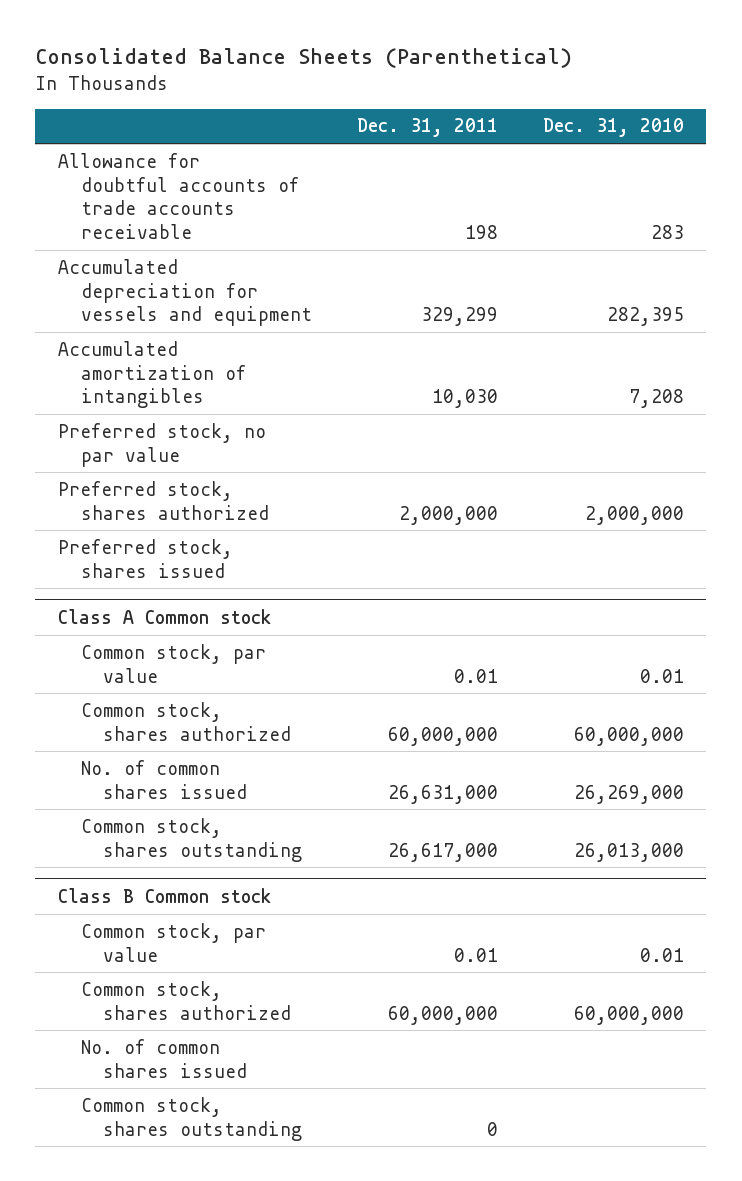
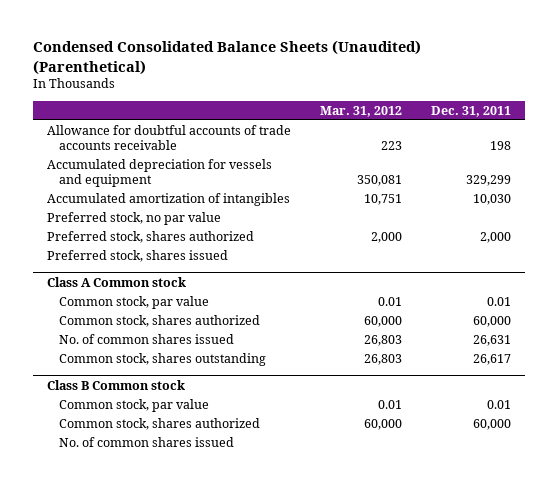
[35,48,573,69] Consolidated Balance Sheets (Parenthetical) -> [32,40,421,75] Condensed Consolidated Balance Sheets (Unaudited) (Parenthetical)
[542,118,684,138] Dec. 31, 2010 -> none
none -> [319,105,402,117] Mar. 31, 2012
[398,505,498,525] 2,000,000 -> [479,231,511,243] 2,000
[387,726,498,746] 60,000,000 -> [472,315,511,327] 60,000
[387,784,498,804] 26,631,000 -> [472,334,511,346] 26,631
[387,842,498,862] 26,617,000 -> [472,353,511,365] 26,617
[387,1005,498,1025] 60,000,000 -> [472,418,511,430] 60,000
[80,1096,303,1141] Common stock, shares outstanding -> none

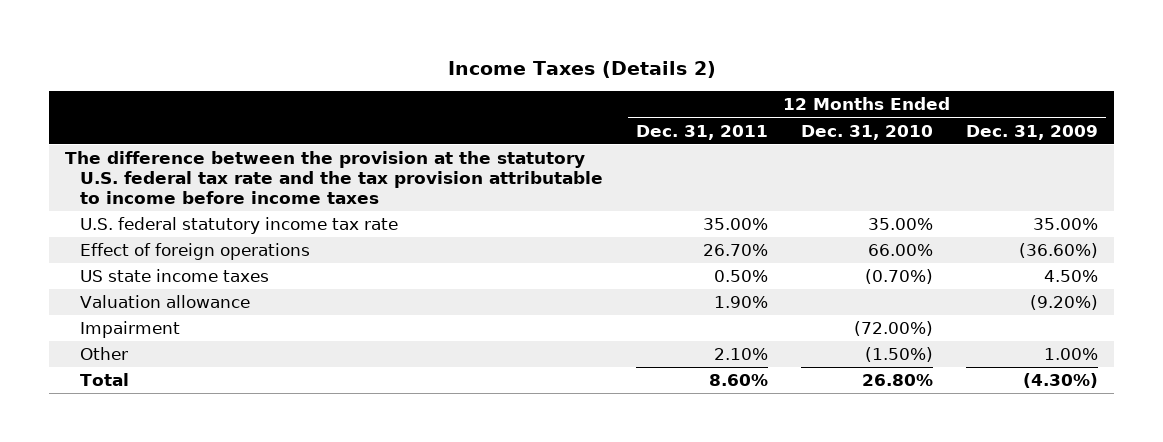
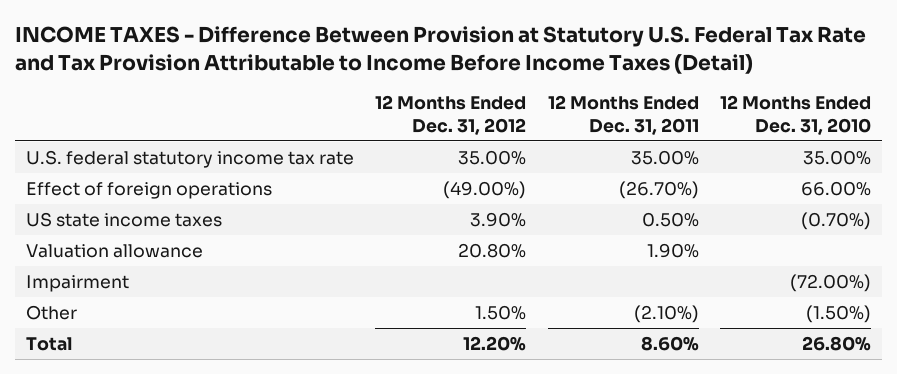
[447,60,716,78] Income Taxes (Details 2) -> [14,26,866,74] INCOME TAXES - Difference Between Provision at Statutory U.S. Federal Tax Rate and Tax Provision Attributable to Income Before Income Taxes (Detail)
[965,124,1098,140] Dec. 31, 2009 -> none
none -> [375,95,527,135] 12 Months Ended Dec. 31, 2012
[65,151,604,205] The difference between the provision at the statutory U.S. federal tax rate and the tax provision attributable to income before income taxes -> none
[703,244,769,257] 26.70% -> [618,181,699,200] (26.70%)
[714,348,769,361] 2.10% -> [633,305,699,324] (2.10%)

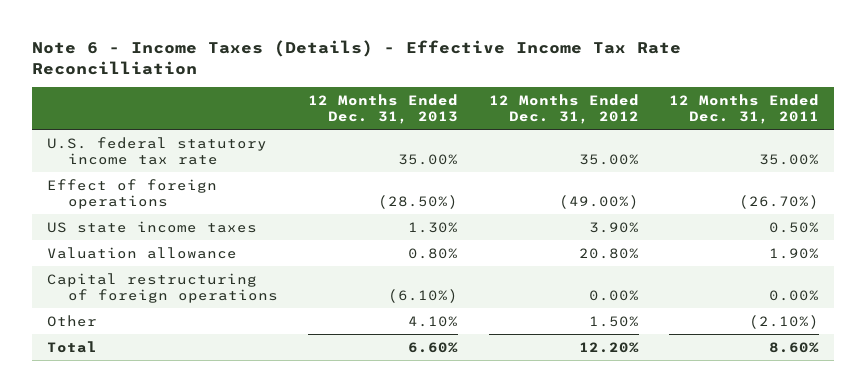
[14,26,866,74] INCOME TAXES - Difference Between Provision at Statutory U.S. Federal Tax Rate and Tax Provision Attributable to Income Before Income Taxes (Detail) -> [31,39,681,75] Note 6 - Income Taxes (Details) - Effective Income Tax Rate Reconcilliation
[720,95,872,135] 12 Months Ended Dec. 31, 2010 -> none
none -> [308,93,459,125] 12 Months Ended Dec. 31, 2013
[25,275,129,293] Impairment -> none
none -> [47,272,279,304] Capital restructuring of foreign operations

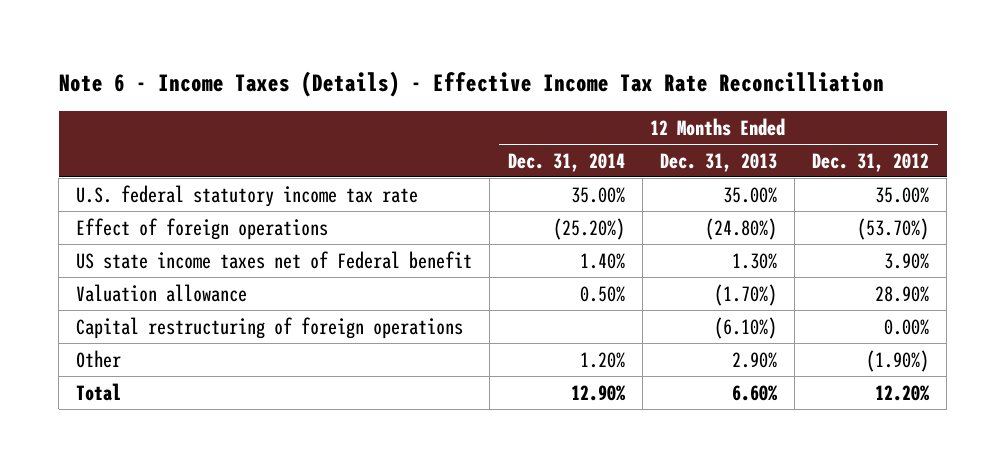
[669,93,820,125] 12 Months Ended Dec. 31, 2011 -> none
none -> [507,152,625,172] Dec. 31, 2014
[378,195,459,210] (28.50%) -> [704,217,777,240] (24.80%)
[558,195,639,210] (49.00%) -> [856,217,929,240] (53.70%)
[47,220,258,233] US state income taxes -> [76,250,473,269] US state income taxes net of Federal benefit
[408,247,459,259] 0.80% -> [713,283,777,306] (1.70%)
[578,247,639,259] 20.80% -> [874,285,929,302] 28.90%
[408,315,459,327] 4.10% -> [731,351,777,368] 2.90%
[588,315,639,327] 1.50% -> [865,349,929,372] (1.90%)

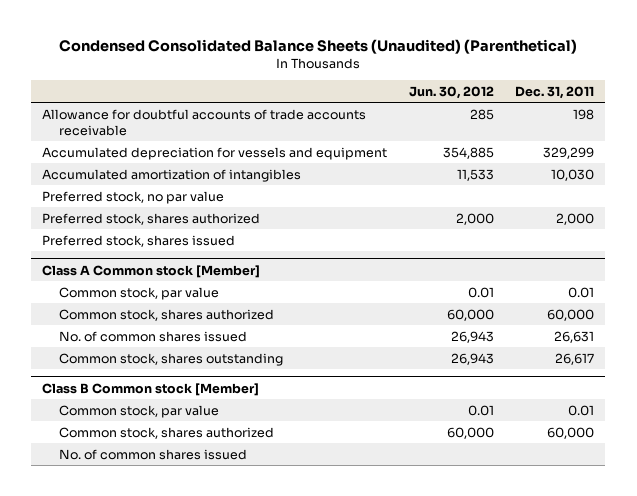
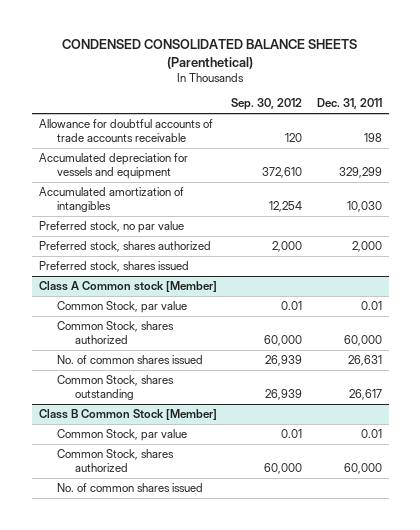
[59,38,578,54] Condensed Consolidated Balance Sheets (Unaudited) (Parenthetical) -> [62,39,358,69] CONDENSED CONSOLIDATED BALANCE SHEETS (Parenthetical)
[408,85,494,99] Jun. 30, 2012 -> none
none -> [231,98,303,111] Sep. 30, 2012
[59,286,220,300] Common stock, par value -> [56,301,187,314] Common Stock, par value
[59,308,275,321] Common stock, shares authorized -> [56,321,174,345] Common Stock, shares authorized
[59,352,284,366] Common stock, shares outstanding -> [56,375,174,401] Common Stock, shares outstanding
[42,382,260,396] Class B Common stock [Member] -> [38,409,217,421] Class B Common Stock [Member]
[59,404,220,418] Common stock, par value -> [56,429,187,442] Common Stock, par value
[59,426,275,439] Common stock, shares authorized -> [56,449,174,473] Common Stock, shares authorized

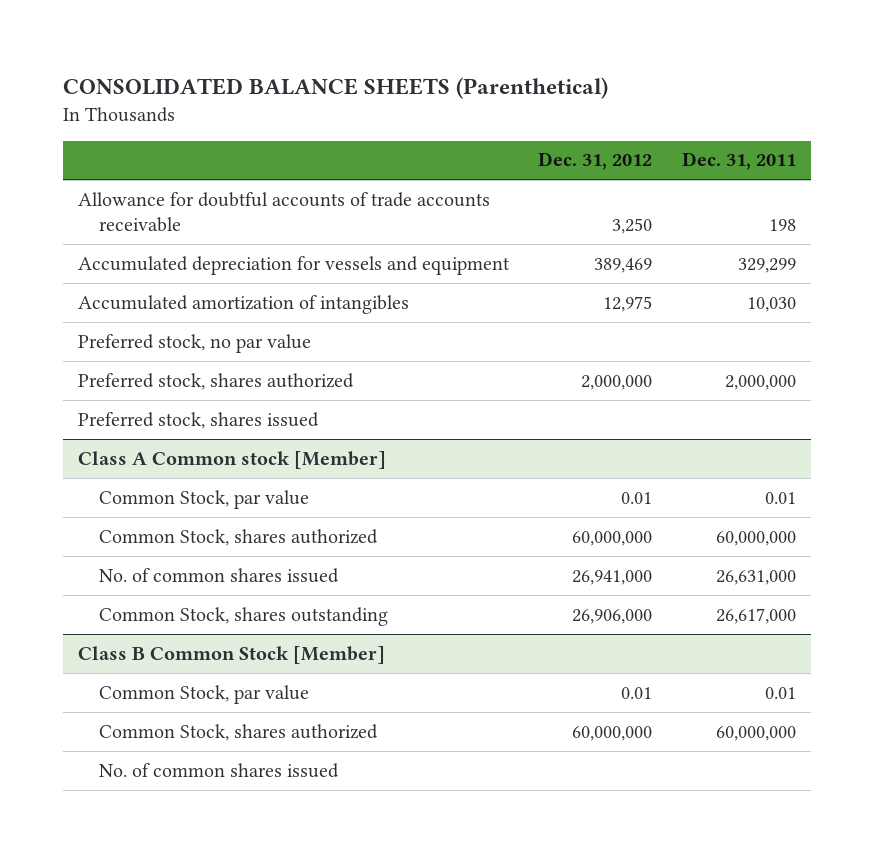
[62,39,358,69] CONDENSED CONSOLIDATED BALANCE SHEETS (Parenthetical) -> [63,76,609,99] CONSOLIDATED BALANCE SHEETS (Parenthetical)
[231,98,303,111] Sep. 30, 2012 -> none
none -> [538,152,653,171] Dec. 31, 2012
[351,241,382,253] 2,000 -> [724,374,796,390] 2,000,000
[343,335,382,347] 60,000 -> [715,530,796,546] 60,000,000
[347,355,382,367] 26,631 -> [715,569,796,585] 26,631,000
[348,389,382,401] 26,617 -> [715,607,796,624] 26,617,000
[343,463,382,475] 60,000 -> [715,725,796,741] 60,000,000

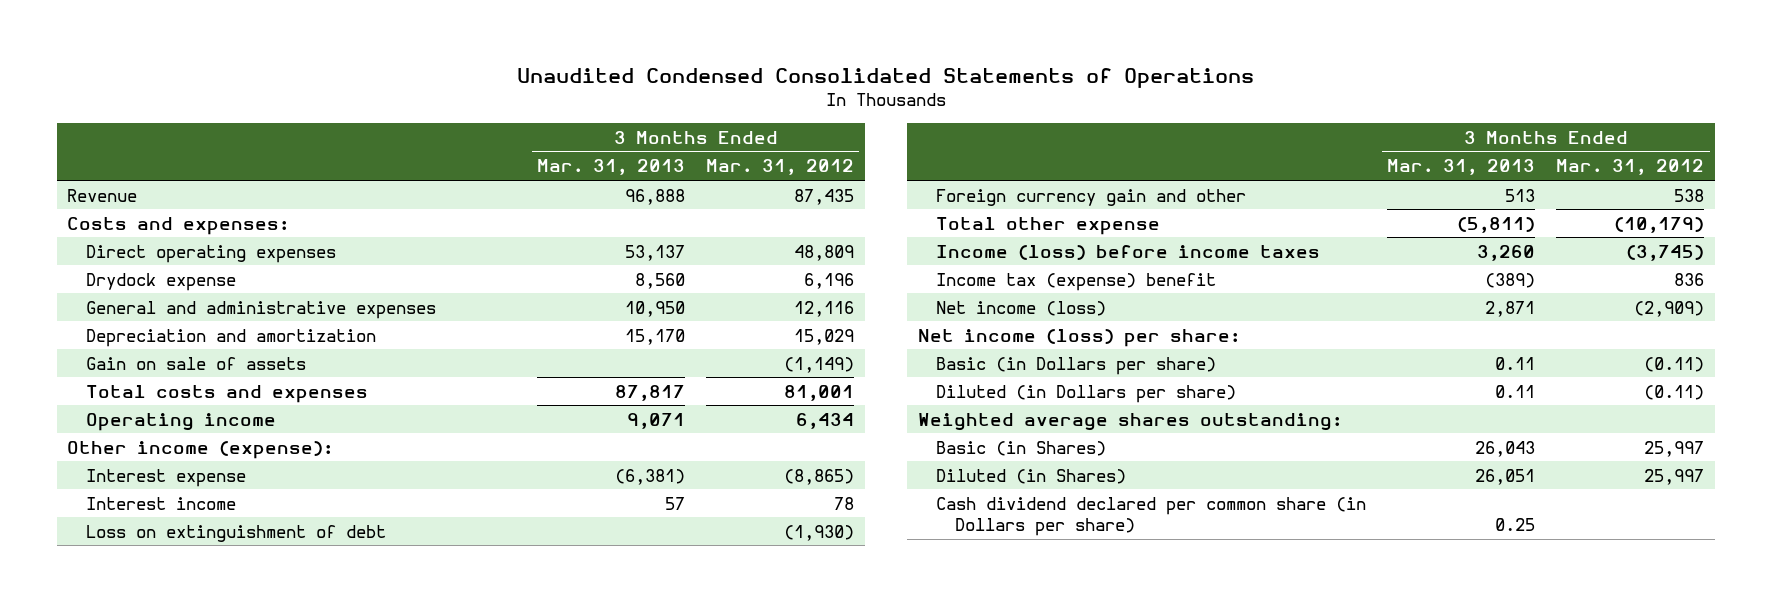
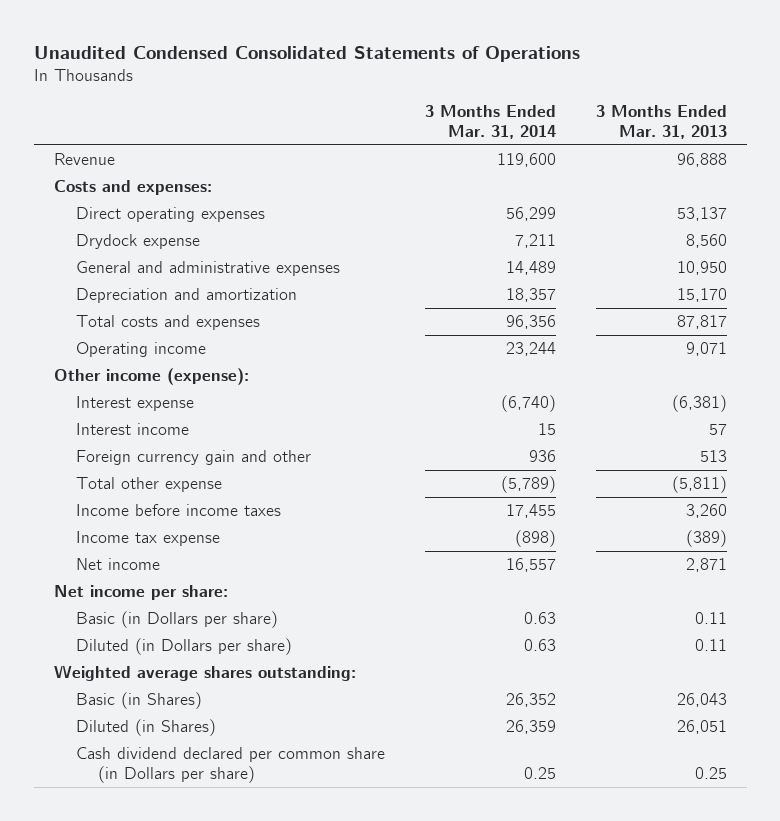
[706,159,855,176] Mar. 31, 2012 -> none
none -> [424,104,556,140] 3 Months Ended Mar. 31, 2014
[86,356,307,370] Gain on sale of assets -> none
[86,524,387,542] Loss on extinguishment of debt -> none
[936,244,1321,260] Income (loss) before income taxes -> [75,504,281,517] Income before income taxes
[936,272,1217,291] Income tax (expense) benefit -> [75,531,220,547] Income tax expense
[936,300,1107,316] Net income (loss) -> [75,558,160,571] Net income
[917,328,1240,347] Net income (loss) per share: -> [53,585,228,601] Net income per share:

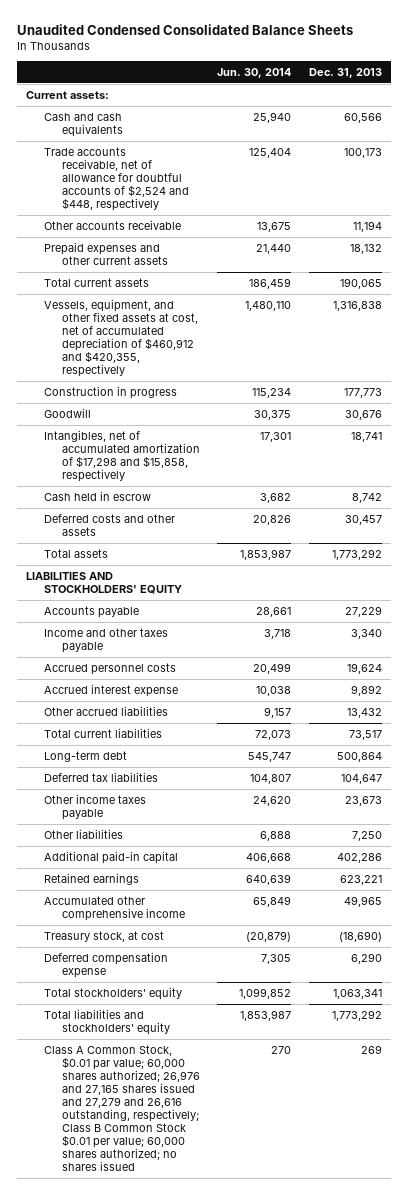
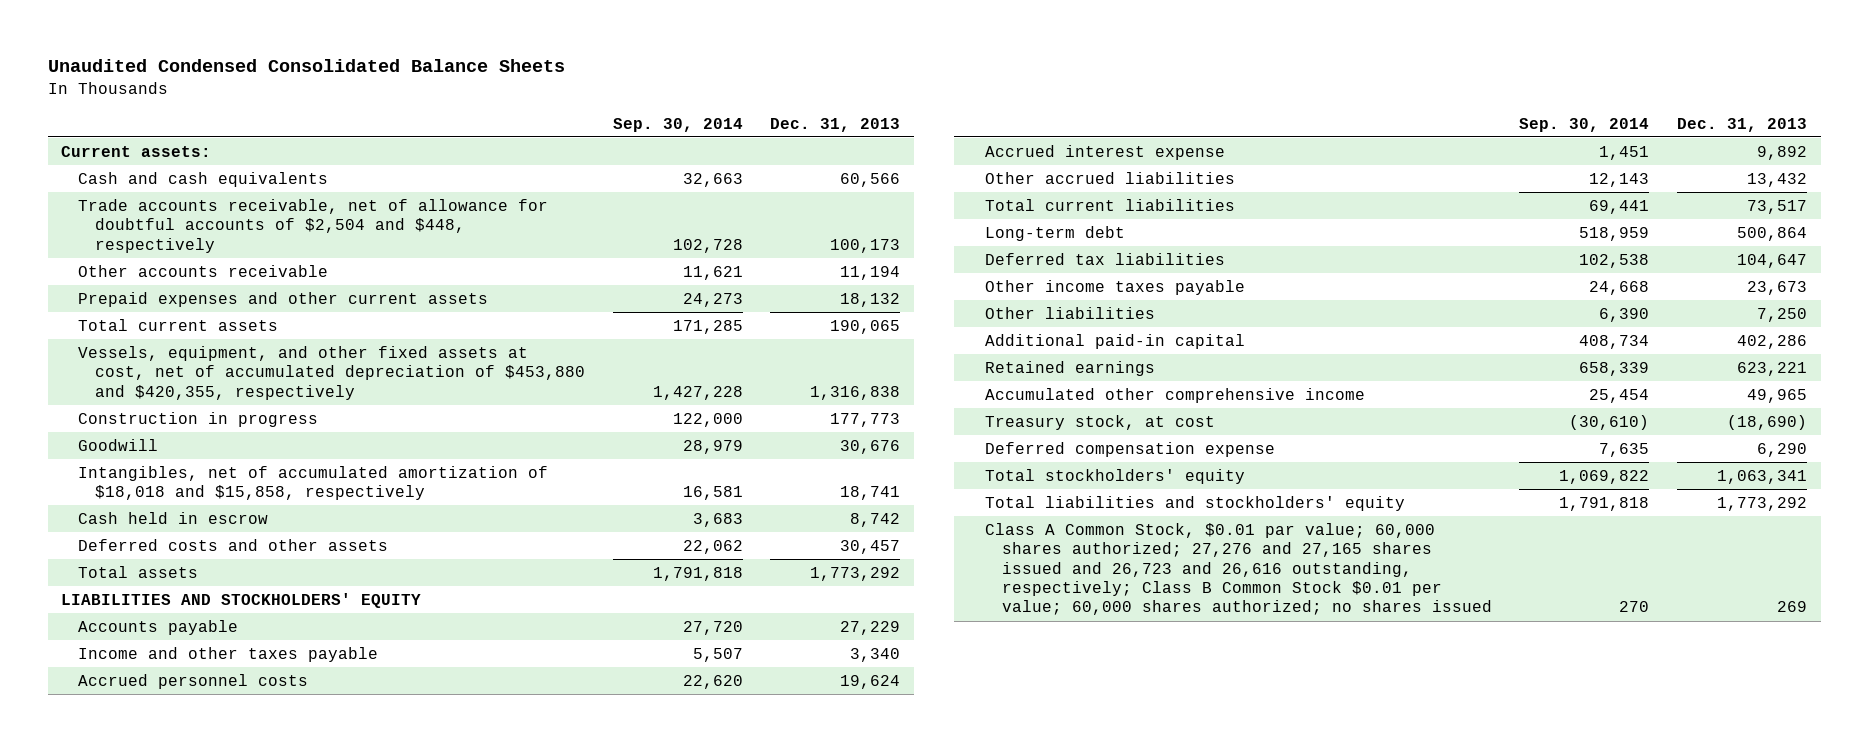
[217,67,292,78] Jun. 30, 2014 -> none
none -> [612,117,743,132] Sep. 30, 2014
[43,147,189,212] Trade accounts receivable, net of allowance for doubtful accounts of $2,524 and $448, respectively -> [78,198,549,253] Trade accounts receivable, net of allowance for doubtful accounts of $2,504 and $448, respectively
[43,299,198,378] Vessels, equipment, and other fixed assets at cost, net of accumulated depreciation of $460,912 and $420,355, respectively -> [78,345,586,400] Vessels, equipment, and other fixed assets at cost, net of accumulated depreciation of $453,880 and $420,355, respectively
[43,430,200,483] Intangibles, net of accumulated amortization of $17,298 and $15,858, respectively -> [78,465,549,501] Intangibles, net of accumulated amortization of $18,018 and $15,858, respectively
[43,1045,200,1172] Class A Common Stock, $0.01 par value; 60,000 shares authorized; 26,976 and 27,165 shares issued and 27,279 and 26,616 outstanding, respectively; Class B Common Stock $0.01 per value; 60,000 shares authorized; no shares issued -> [984,522,1492,616] Class A Common Stock, $0.01 par value; 60,000 shares authorized; 27,276 and 27,165 shares issued and 26,723 and 26,616 outstanding, respectively; Class B Common Stock $0.01 per value; 60,000 shares authorized; no shares issued

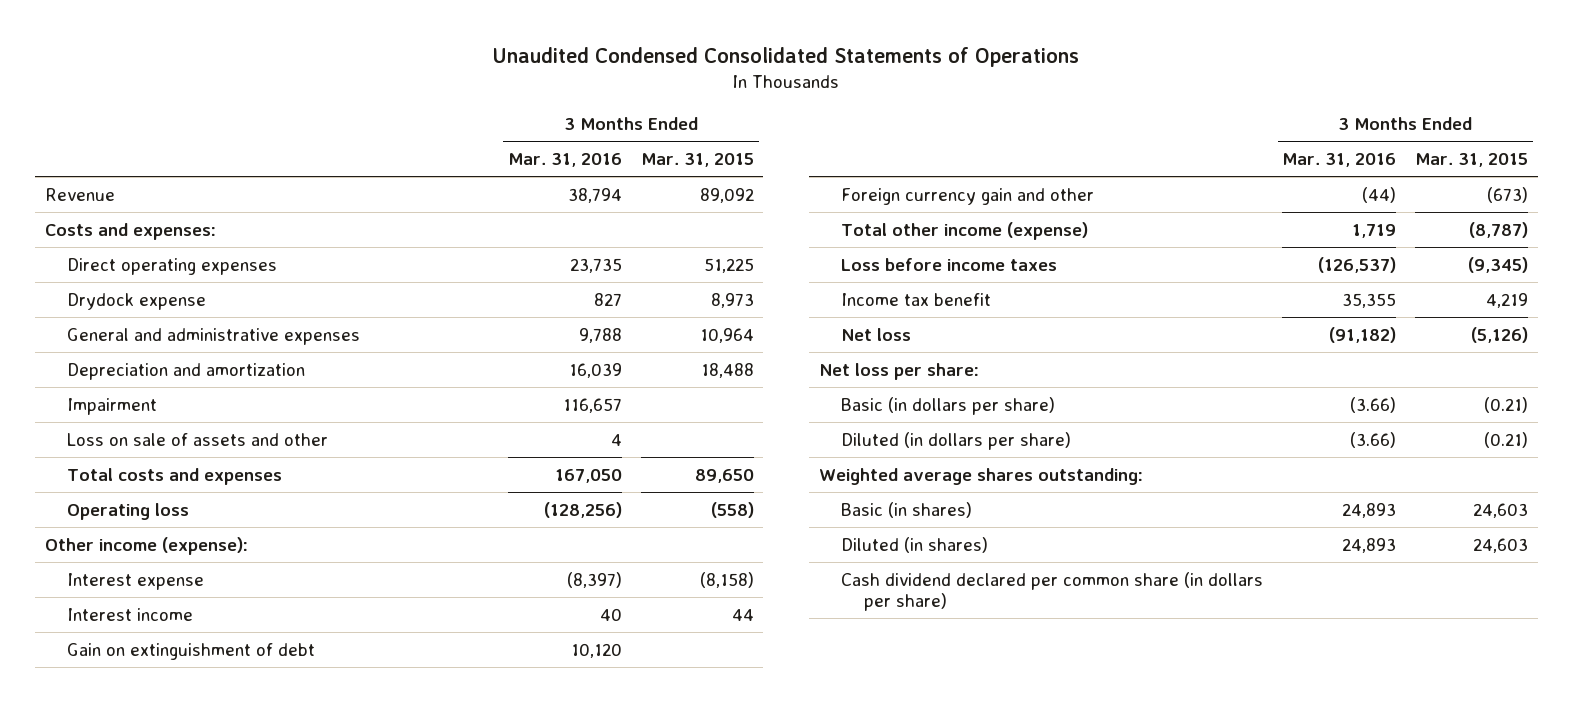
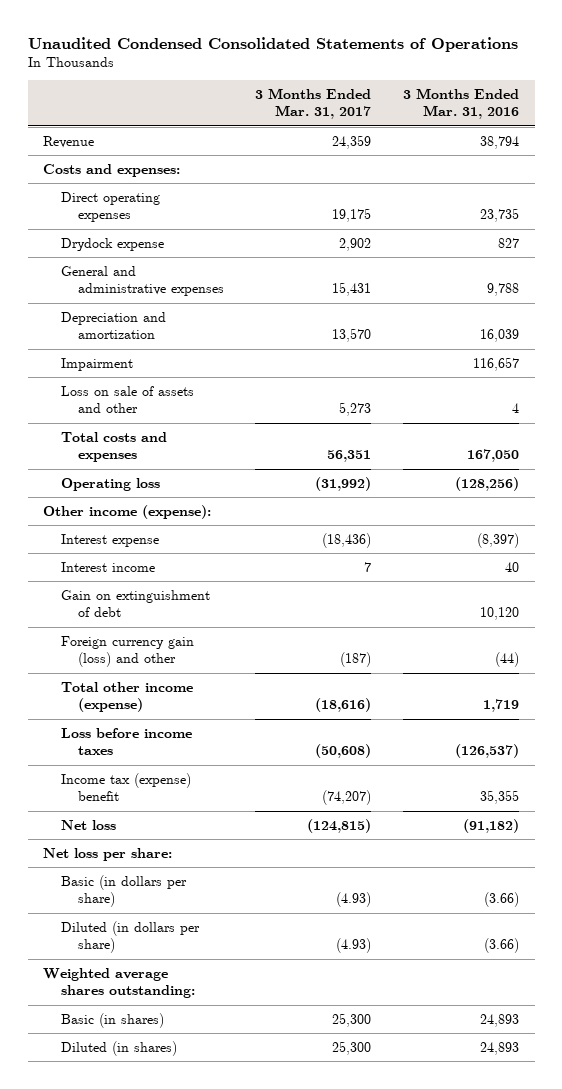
[640,153,754,168] Mar. 31, 2015 -> none
none -> [255,88,372,120] 3 Months Ended Mar. 31, 2017
[841,187,1095,205] Foreign currency gain and other -> [60,635,194,668] Foreign currency gain (loss) and other
[841,292,992,306] Income tax benefit -> [60,772,191,802] Income tax (expense) benefit
[841,571,1264,611] Cash dividend declared per common share (in dollars per share) -> none

